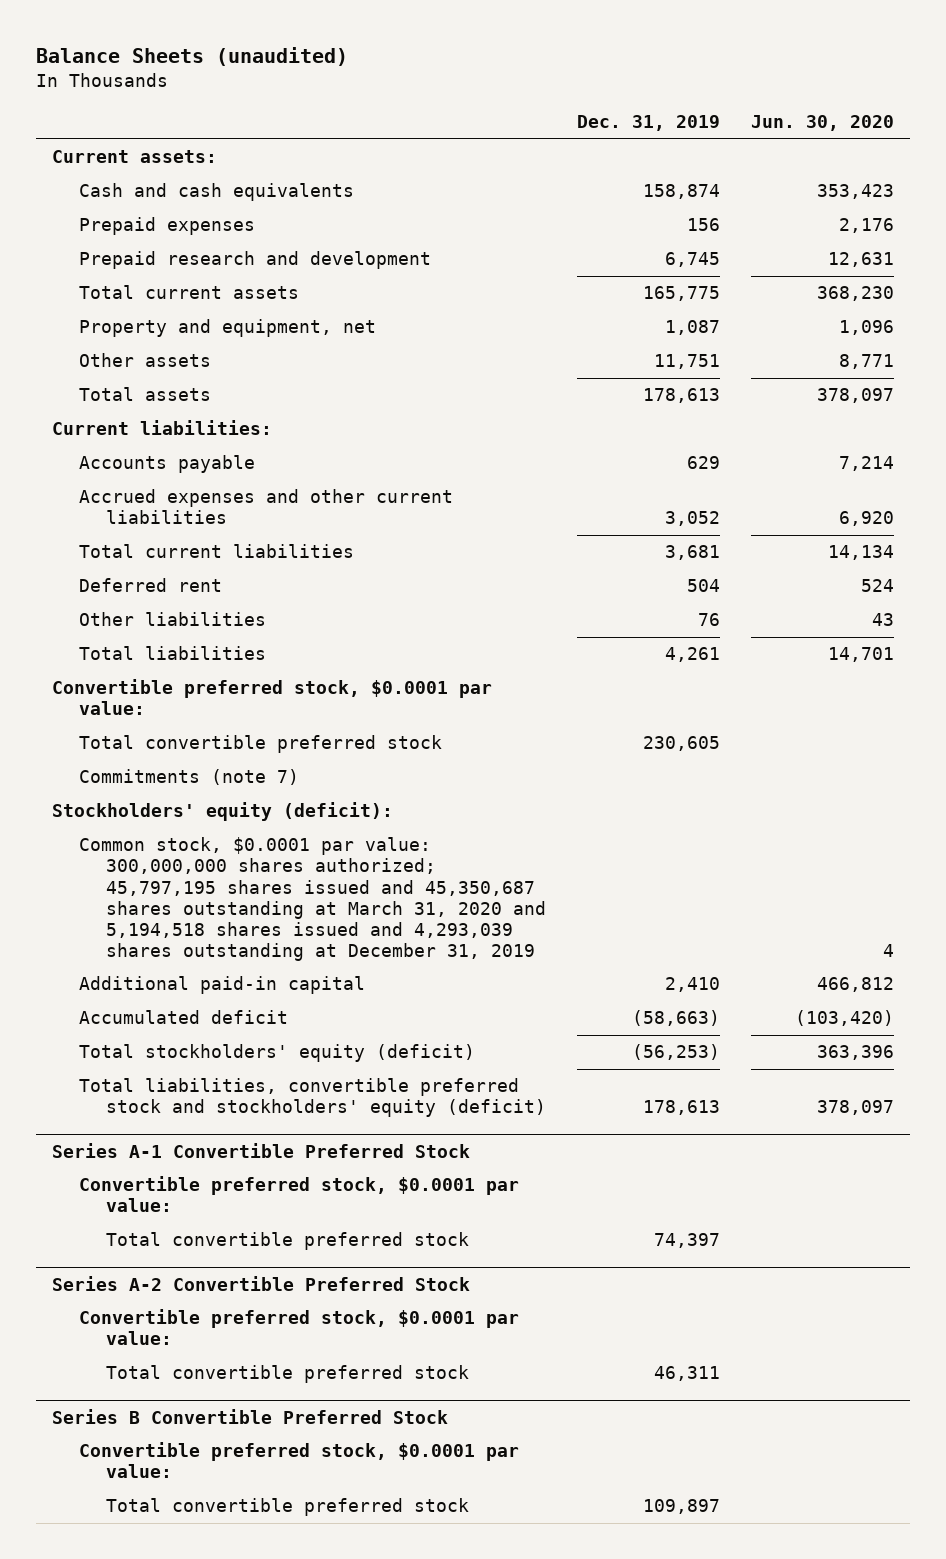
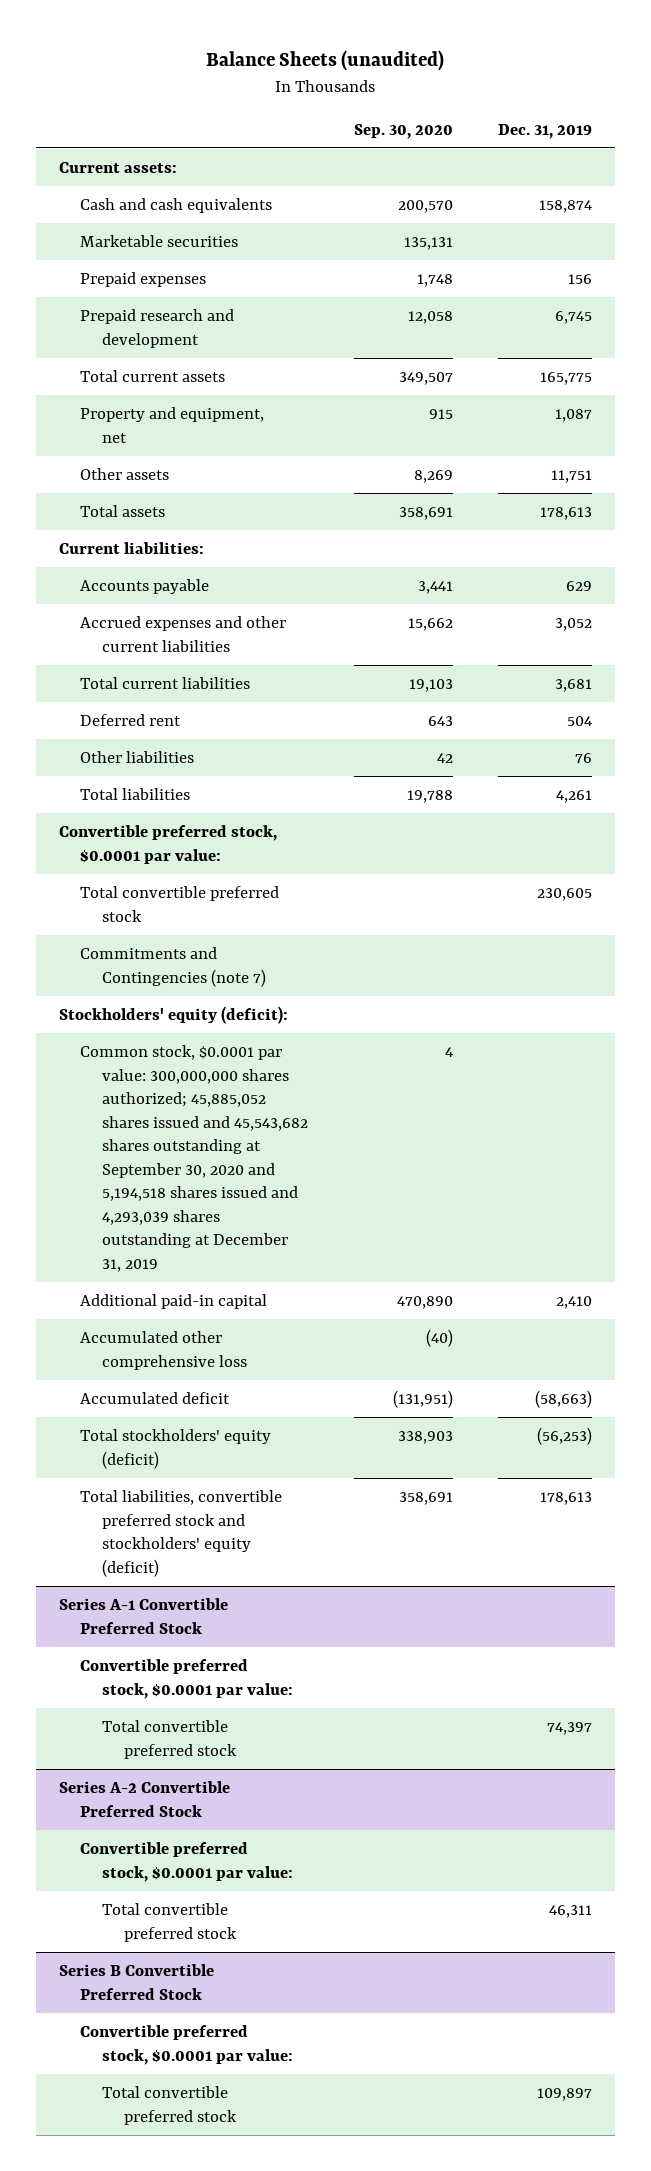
[751,115,895,132] Jun. 30, 2020 -> none
none -> [353,123,453,139] Sep. 30, 2020
none -> [80,235,239,248] Marketable securities
[78,769,299,786] Commitments (note 7) -> [80,947,267,987] Commitments and Contingencies (note 7)
[78,837,547,961] Common stock, $0.0001 par value: 300,000,000 shares authorized; 45,797,195 shares issued and 45,350,687 shares outstanding at March 31, 2020 and 5,194,518 shares issued and 4,293,039 shares outstanding at December 31, 2019 -> [80,1045,309,1272] Common stock, $0.0001 par value: 300,000,000 shares authorized; 45,885,052 shares issued and 45,543,682 shares outstanding at September 30, 2020 and 5,194,518 shares issued and 4,293,039 shares outstanding at December 31, 2019
none -> [80,1331,248,1370] Accumulated other comprehensive loss

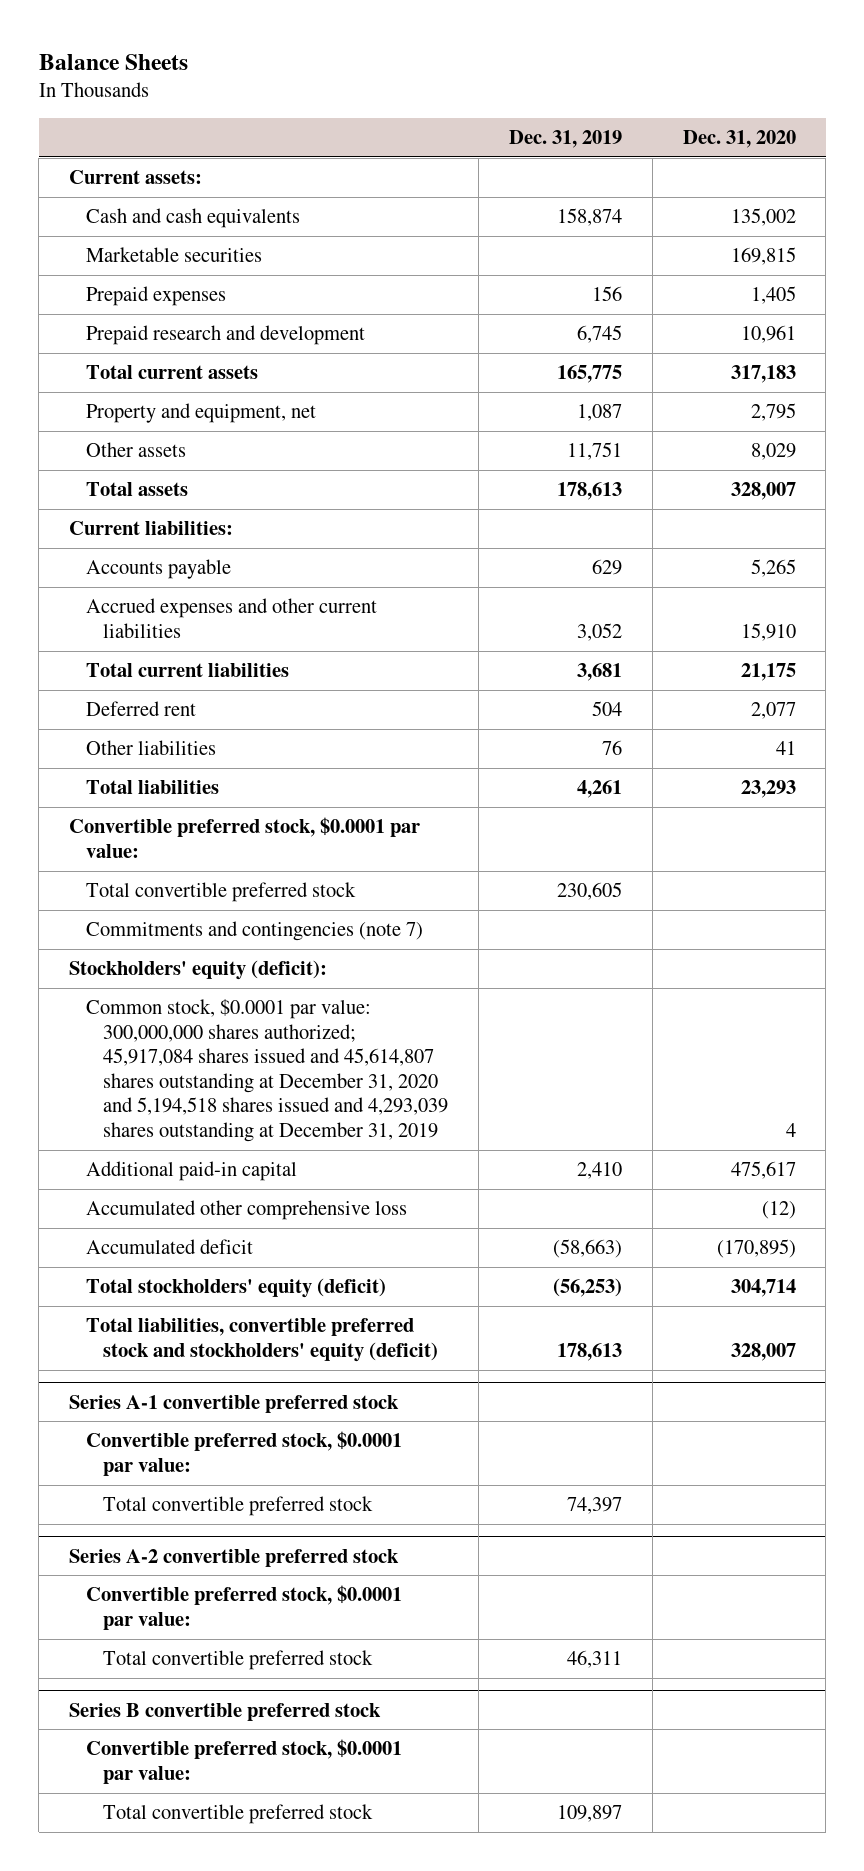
[206,49,445,71] Balance Sheets (unaudited) -> [38,54,188,71] Balance Sheets
[353,123,453,139] Sep. 30, 2020 -> none
none -> [682,130,796,149] Dec. 31, 2020
[80,947,267,987] Commitments and Contingencies (note 7) -> [86,921,424,942] Commitments and contingencies (note 7)
[80,1045,309,1272] Common stock, $0.0001 par value: 300,000,000 shares authorized; 45,885,052 shares issued and 45,543,682 shares outstanding at September 30, 2020 and 5,194,518 shares issued and 4,293,039 shares outstanding at December 31, 2019 -> [86,999,449,1142] Common stock, $0.0001 par value: 300,000,000 shares authorized; 45,917,084 shares issued and 45,614,807 shares outstanding at December 31, 2020 and 5,194,518 shares issued and 4,293,039 shares outstanding at December 31, 2019
[58,1598,228,1634] Series A-1 Convertible Preferred Stock -> [68,1394,399,1413] Series A-1 convertible preferred stock
[58,1781,230,1817] Series A-2 Convertible Preferred Stock -> [68,1548,399,1567] Series A-2 convertible preferred stock
[58,1964,214,2000] Series B Convertible Preferred Stock -> [68,1702,381,1721] Series B convertible preferred stock

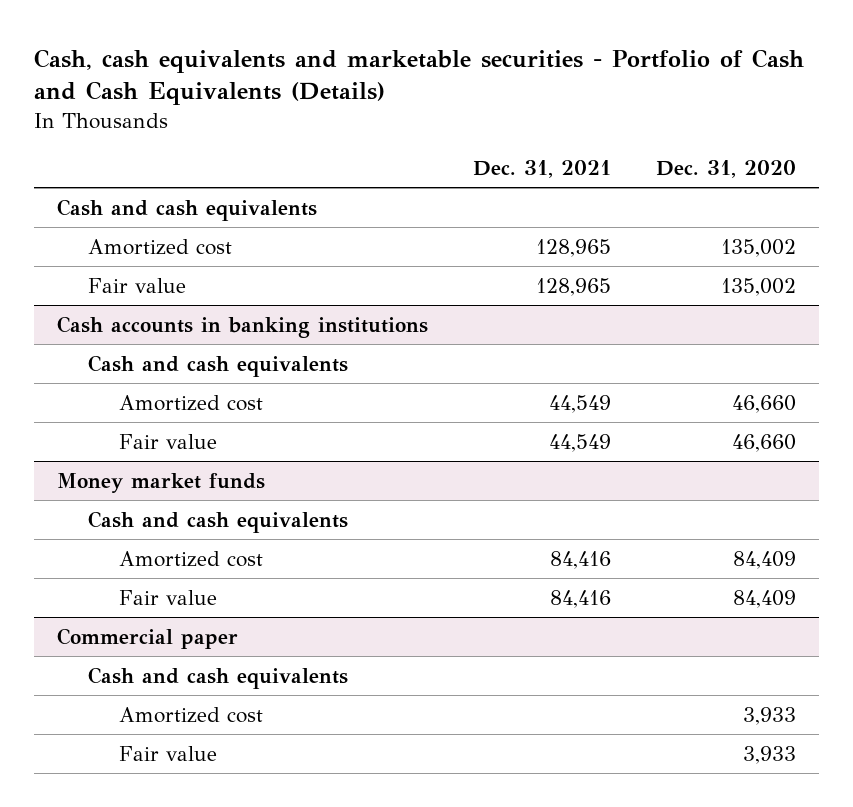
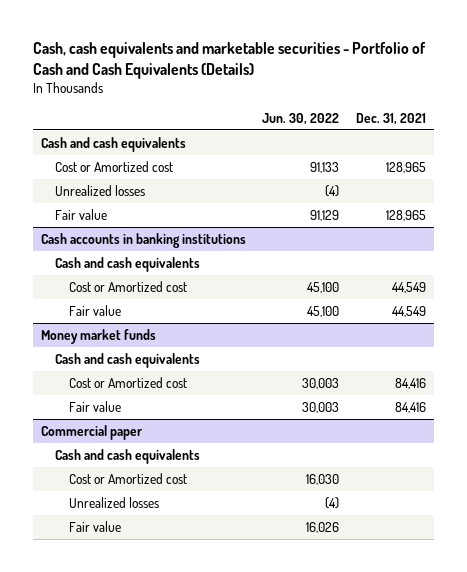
[655,160,796,179] Dec. 31, 2020 -> none
none -> [262,112,340,125] Jun. 30, 2022
[87,238,232,255] Amortized cost -> [55,160,174,172] Cost or Amortized cost
none -> [55,184,146,196] Unrealized losses
[118,394,263,411] Amortized cost -> [69,280,188,292] Cost or Amortized cost
[118,550,263,567] Amortized cost -> [69,376,188,388] Cost or Amortized cost
[118,706,263,723] Amortized cost -> [69,472,188,484] Cost or Amortized cost
none -> [69,496,160,508] Unrealized losses

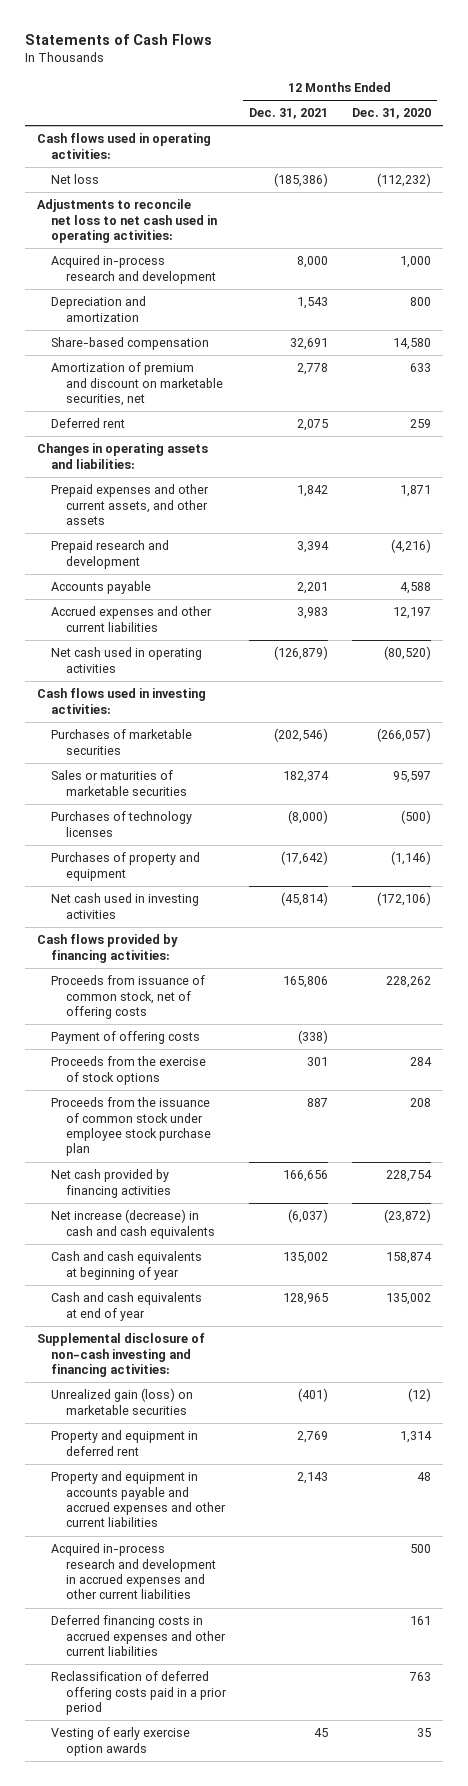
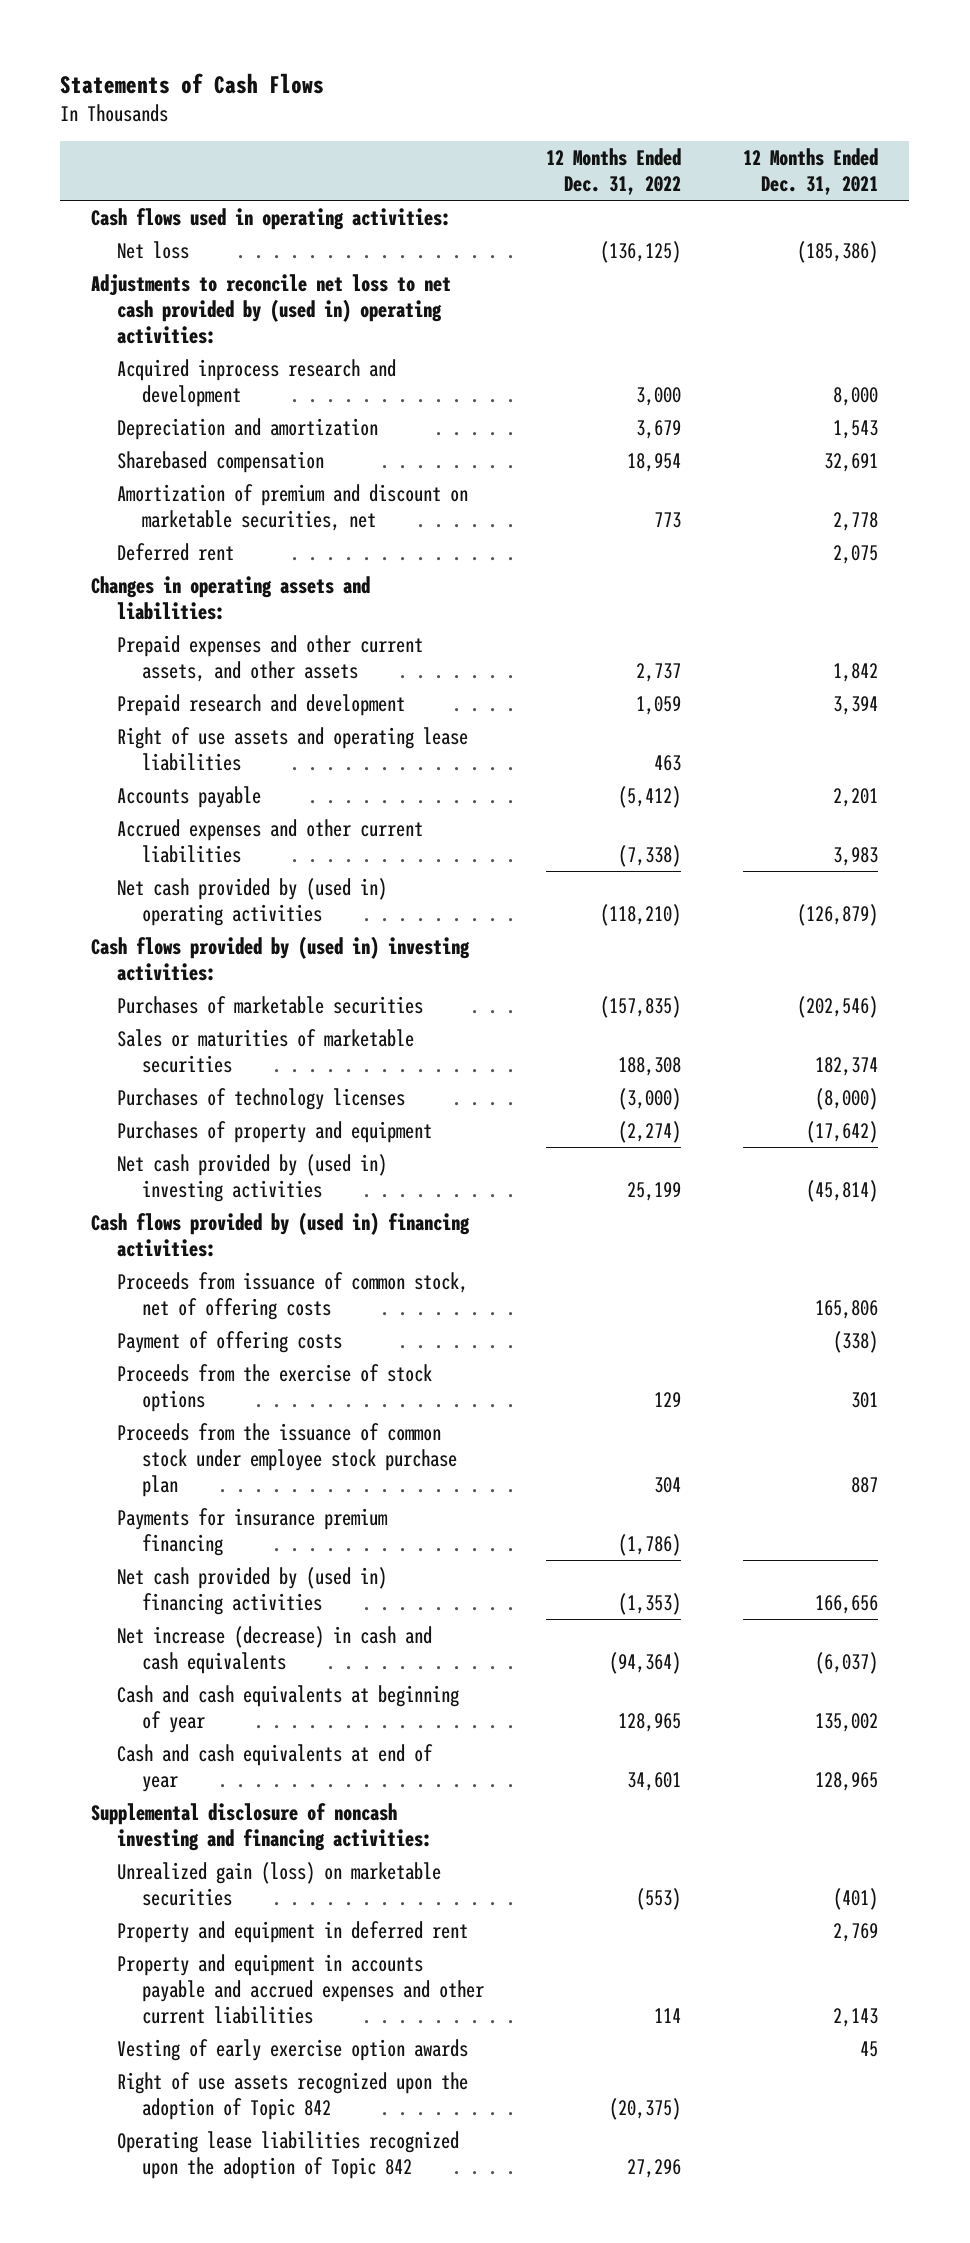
[351,108,431,120] Dec. 31, 2020 -> none
none -> [546,147,682,196] 12 Months Ended Dec. 31, 2022
[36,199,218,244] Adjustments to reconcile net loss to net cash used in operating activities: -> [91,273,452,345] Adjustments to reconcile net loss to net cash provided by (used in) operating activities:
[51,255,216,284] Acquired in-process research and development -> [116,358,396,407] Acquired inprocess research and development
[51,337,210,351] Share-based compensation -> [116,450,324,473] Sharebased compensation
none -> [116,726,468,771] Right of use assets and operating lease liabilities
[51,647,203,673] Net cash used in operating activities -> [116,877,387,926] Net cash provided by (used in) operating activities
[36,688,206,714] Cash flows used in investing activities: -> [91,935,471,981] Cash flows provided by (used in) investing activities:
[51,893,200,919] Net cash used in investing activities -> [116,1153,387,1202] Net cash provided by (used in) investing activities
[36,934,178,963] Cash flows provided by financing activities: -> [91,1211,471,1257] Cash flows provided by (used in) financing activities:
none -> [116,1507,388,1556] Payments for insurance premium financing
[51,1169,171,1198] Net cash provided by financing activities -> [116,1566,387,1615] Net cash provided by (used in) financing activities
[36,1333,205,1378] Supplemental disclosure of non-cash investing and financing activities: -> [91,1802,432,1851] Supplemental disclosure of noncash investing and financing activities:
[51,1543,216,1600] Acquired in-process research and development in accrued expenses and other current liabilities -> none
[51,1615,226,1657] Deferred financing costs in accrued expenses and other current liabilities -> none
[51,1671,227,1716] Reclassification of deferred offering costs paid in a prior period -> none
none -> [116,2071,468,2120] Right of use assets recognized upon the adoption of Topic 842
none -> [116,2130,459,2179] Operating lease liabilities recognized upon the adoption of Topic 842

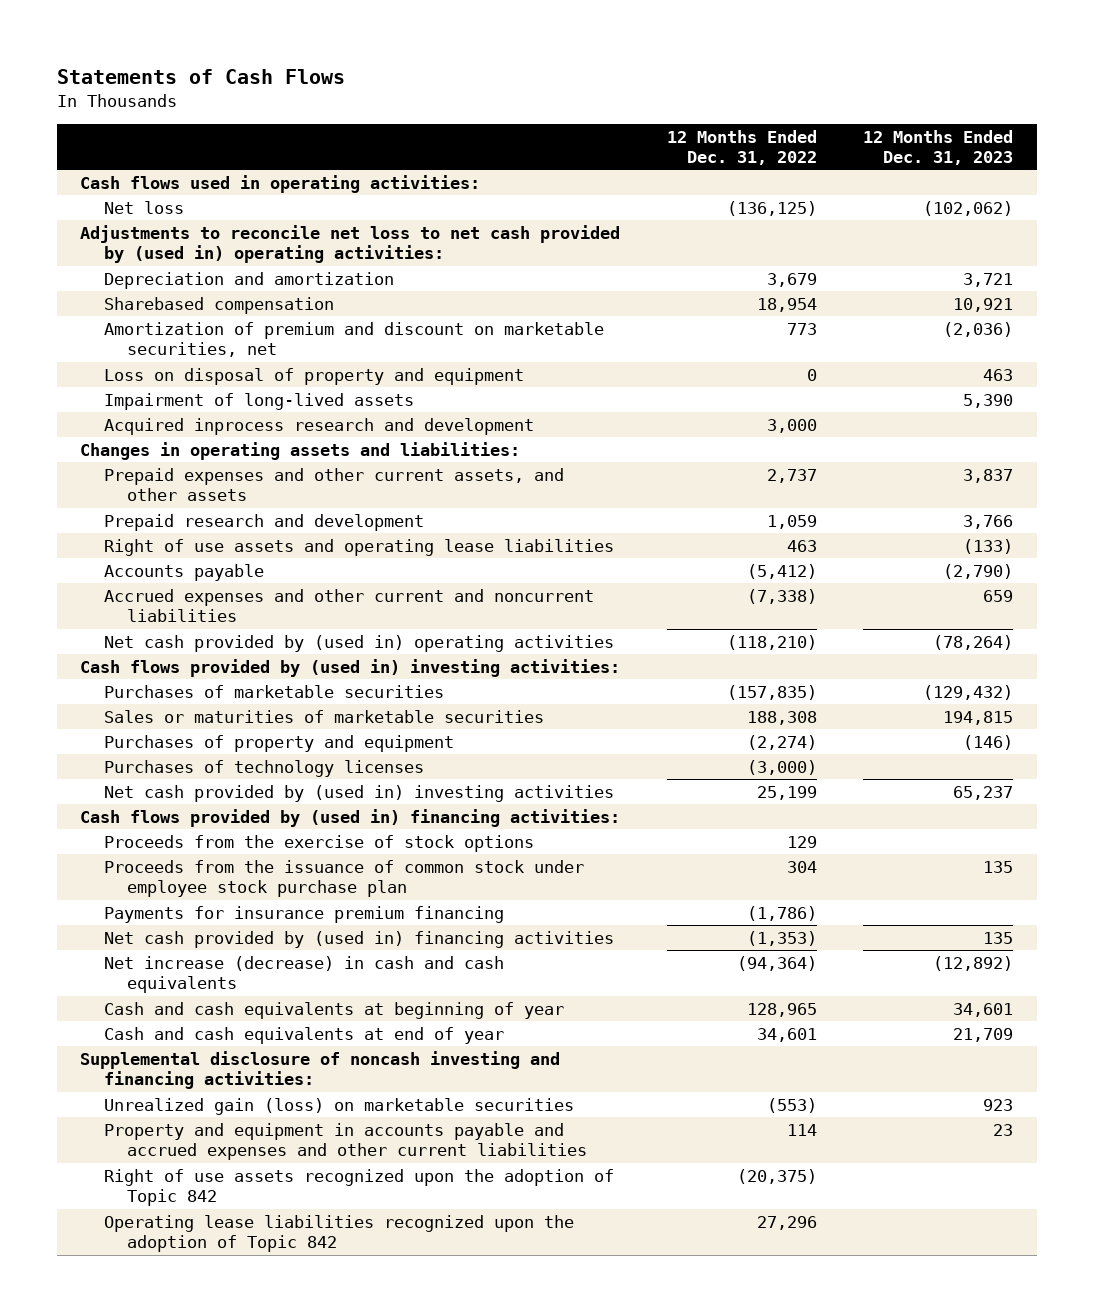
[743,147,879,196] 12 Months Ended Dec. 31, 2021 -> none
none -> [863,129,1014,166] 12 Months Ended Dec. 31, 2023
[116,542,234,561] Deferred rent -> none
none -> [103,367,524,385] Loss on disposal of property and equipment
none -> [103,392,414,410] Impairment of long-lived assets
[116,358,396,407] Acquired inprocess research and development -> [103,417,534,435] Acquired inprocess research and development
[116,818,423,863] Accrued expenses and other current liabilities -> [103,588,594,623] Accrued expenses and other current and noncurrent liabilities
[116,1087,405,1110] Purchases of technology licenses -> [103,759,424,777] Purchases of technology licenses
[116,1271,468,1320] Proceeds from issuance of common stock, net of offering costs -> none
[116,1330,342,1353] Payment of offering costs -> none
[116,1920,468,1943] Property and equipment in deferred rent -> none
[116,2038,468,2061] Vesting of early exercise option awards -> none

